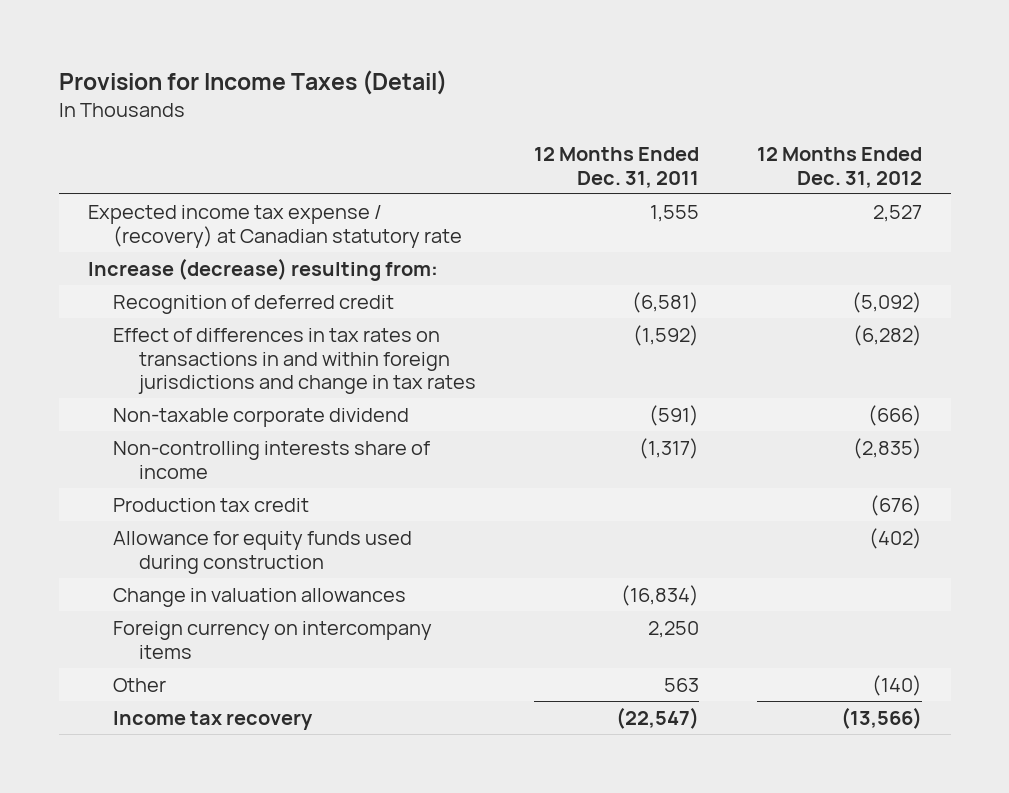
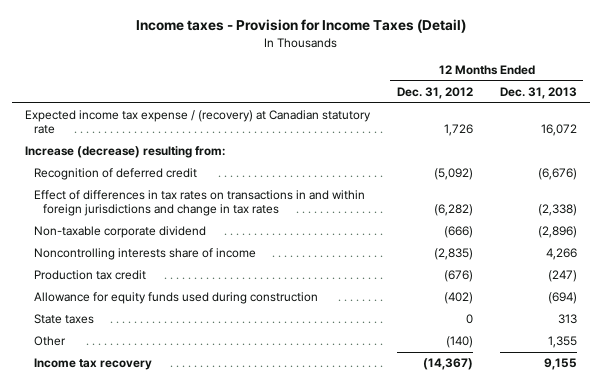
[58,70,447,96] Provision for Income Taxes (Detail) -> [135,19,466,34] Income taxes - Provision for Income Taxes (Detail)
[533,147,699,188] 12 Months Ended Dec. 31, 2011 -> none
none -> [499,86,577,99] Dec. 31, 2013
[872,204,922,222] 2,527 -> [443,124,473,137] 1,726
[113,440,431,479] Non-controlling interests share of income -> [33,248,256,261] Noncontrolling interests share of income
[113,587,407,607] Change in valuation allowances -> none
[113,620,433,659] Foreign currency on intercompany items -> none
none -> [33,314,94,325] State taxes
[840,706,922,729] (13,566) -> [422,358,473,371] (14,367)

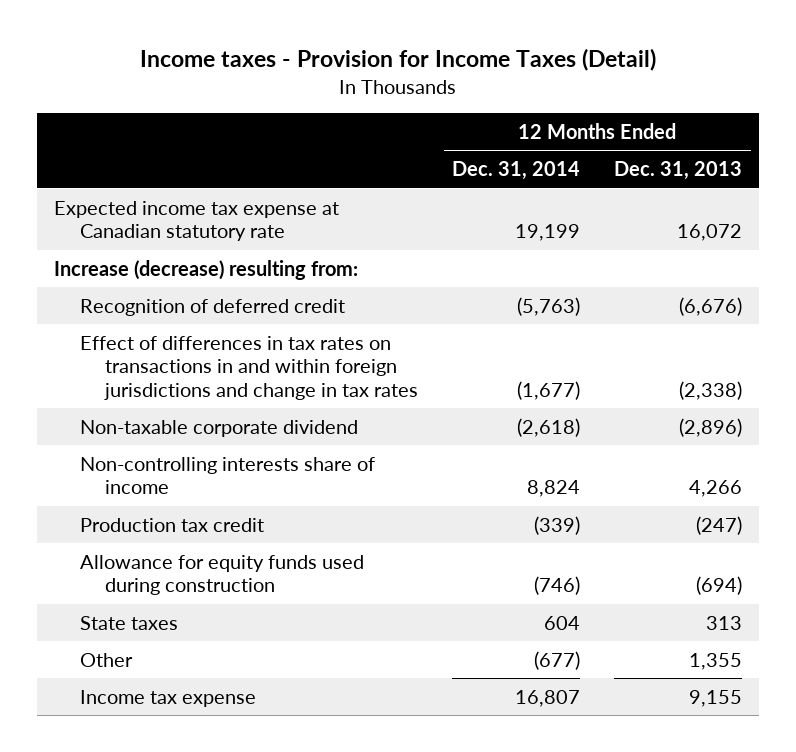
[396,86,473,99] Dec. 31, 2012 -> none
none -> [452,161,581,181] Dec. 31, 2014
[25,110,372,135] Expected income tax expense / (recovery) at Canadian statutory rate -> [53,200,339,242] Expected income tax expense at Canadian statutory rate
[33,248,256,261] Noncontrolling interests share of income -> [79,456,375,495] Non-controlling interests share of income
[33,358,152,371] Income tax recovery -> [79,689,256,707] Income tax expense

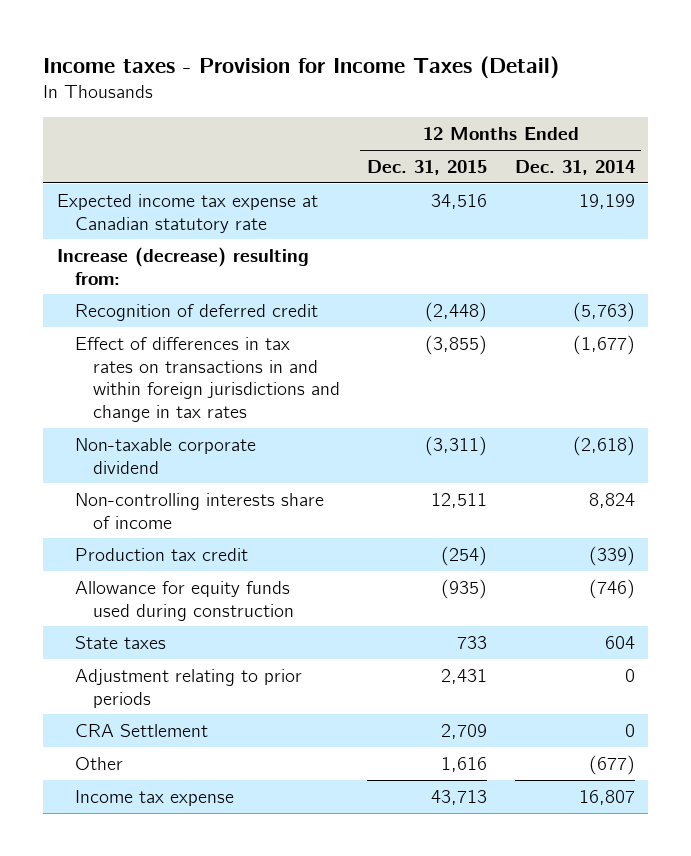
[614,161,743,181] Dec. 31, 2013 -> none
none -> [367,160,488,176] Dec. 31, 2015
none -> [74,668,302,708] Adjustment relating to prior periods
none -> [74,723,208,737] CRA Settlement

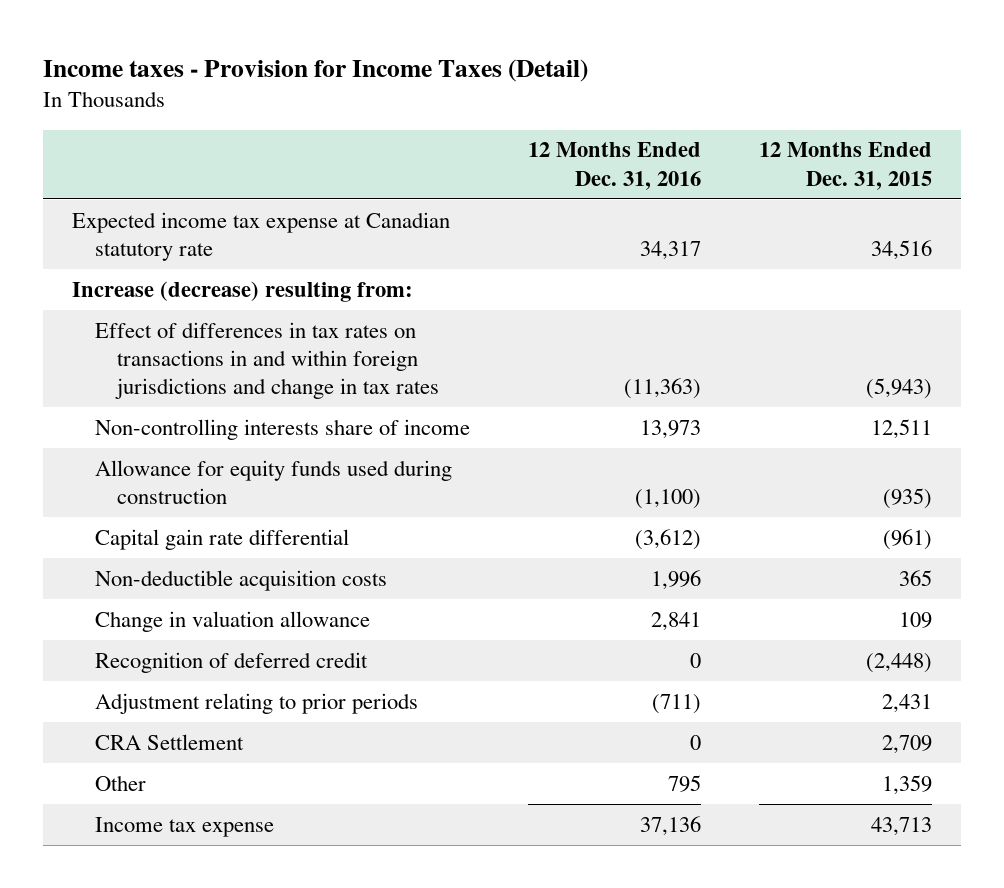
[514,160,635,176] Dec. 31, 2014 -> none
none -> [527,142,701,190] 12 Months Ended Dec. 31, 2016
[74,437,256,474] Non-taxable corporate dividend -> none
[425,334,488,355] (3,855) -> [865,378,932,400] (5,943)
[74,547,248,561] Production tax credit -> none
[74,635,166,649] State taxes -> none
none -> [94,528,349,550] Capital gain rate differential
none -> [94,569,387,591] Non-deductible acquisition costs
none -> [94,610,370,632] Change in valuation allowance
[74,303,318,321] Recognition of deferred credit -> [94,651,368,673] Recognition of deferred credit
[441,756,488,772] 1,616 -> [881,774,932,795] 1,359

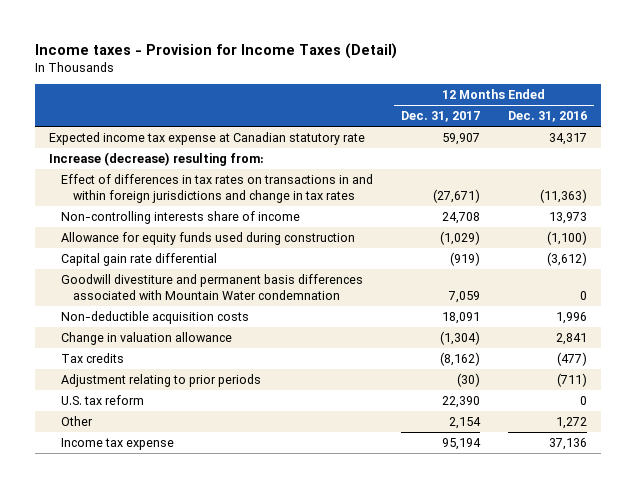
[758,142,932,190] 12 Months Ended Dec. 31, 2015 -> none
none -> [401,111,481,123] Dec. 31, 2017
none -> [61,273,364,301] Goodwill divestiture and permanent basis differences associated with Mountain Water condemnation
[94,651,368,673] Recognition of deferred credit -> [61,352,125,363] Tax credits
[689,652,701,668] 0 -> [557,351,588,366] (477)
[94,733,244,750] CRA Settlement -> none
none -> [61,394,145,405] U.S. tax reform
[667,774,701,792] 795 -> [556,416,588,429] 1,272

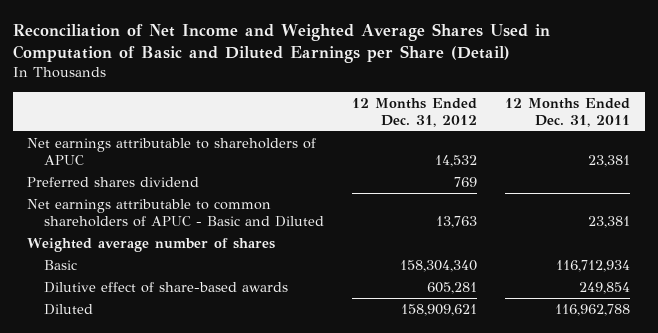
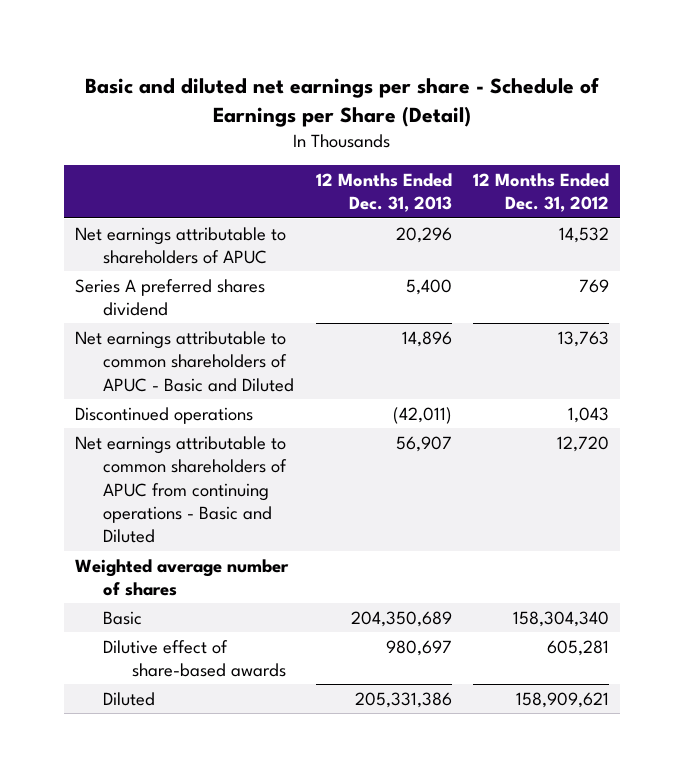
[13,22,551,64] Reconciliation of Net Income and Weighted Average Shares Used in Computation of Basic and Diluted Earnings per Share (Detail) -> [84,76,599,127] Basic and diluted net earnings per share - Schedule of Earnings per Share (Detail)
[505,97,631,127] 12 Months Ended Dec. 31, 2011 -> none
none -> [315,172,452,213] 12 Months Ended Dec. 31, 2013
[27,176,200,187] Preferred shares dividend -> [74,278,265,317] Series A preferred shares dividend
none -> [74,406,253,424] Discontinued operations
none -> [74,435,288,544] Net earnings attributable to common shareholders of APUC from continuing operations - Basic and Diluted

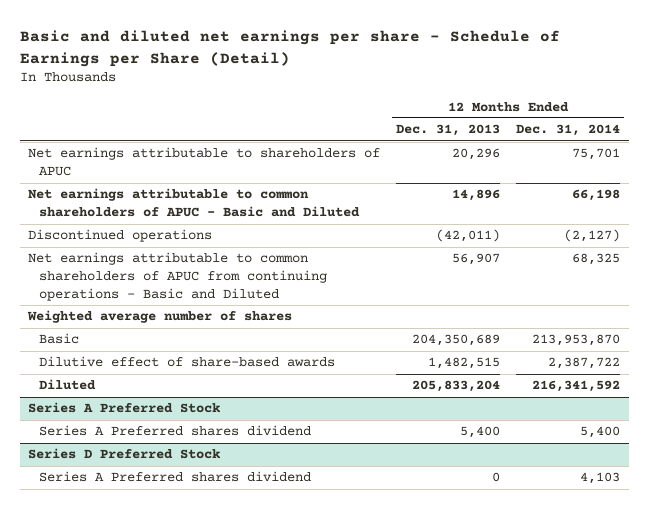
[472,172,609,213] 12 Months Ended Dec. 31, 2012 -> none
none -> [516,124,621,137] Dec. 31, 2014
[74,278,265,317] Series A preferred shares dividend -> none
[385,639,452,656] 980,697 -> [428,357,501,370] 1,482,515
[354,691,452,708] 205,331,386 -> [412,380,501,393] 205,833,204
none -> [27,402,220,414] Series A Preferred Stock
none -> [39,425,312,437] Series A Preferred shares dividend
none -> [27,448,220,460] Series D Preferred Stock
none -> [39,471,312,483] Series A Preferred shares dividend

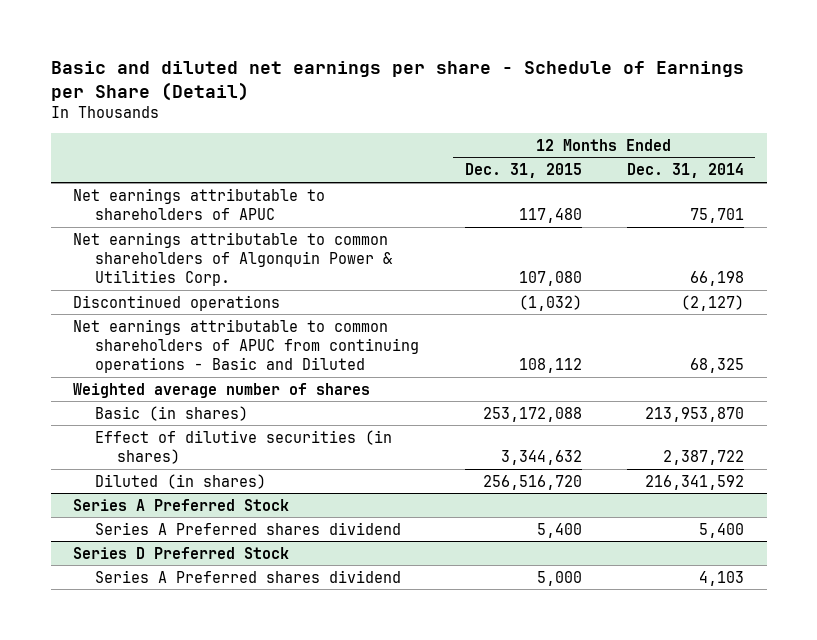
[396,124,501,137] Dec. 31, 2013 -> none
none -> [464,163,582,179] Dec. 31, 2015
[27,188,361,218] Net earnings attributable to common shareholders of APUC - Basic and Diluted -> [73,231,394,287] Net earnings attributable to common shareholders of Algonquin Power & Utilities Corp.
[39,333,80,345] Basic -> [95,405,249,421] Basic (in shares)
[39,356,336,368] Dilutive effect of share-based awards -> [95,429,393,464] Effect of dilutive securities (in shares)
[39,379,97,391] Diluted -> [95,473,267,489] Diluted (in shares)

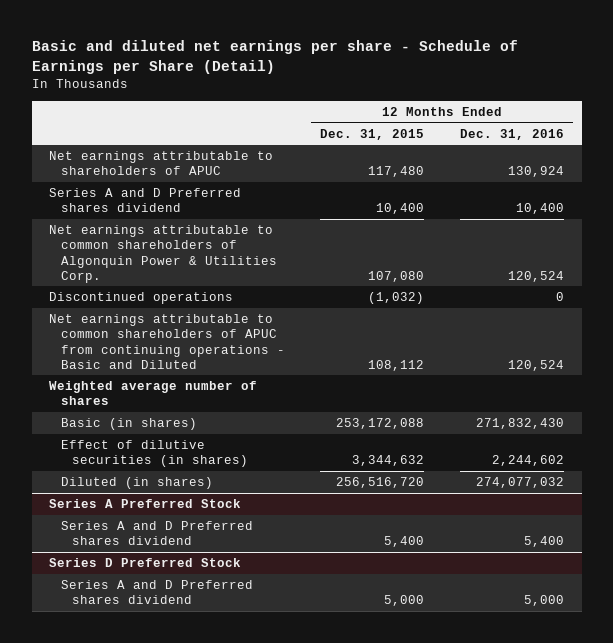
[626,163,744,179] Dec. 31, 2014 -> none
none -> [459,128,564,140] Dec. 31, 2016
none -> [49,188,242,213] Series A and D Preferred shares dividend
[95,521,402,535] Series A Preferred shares dividend -> [60,521,253,546] Series A and D Preferred shares dividend
[95,569,402,583] Series A Preferred shares dividend -> [60,580,253,605] Series A and D Preferred shares dividend

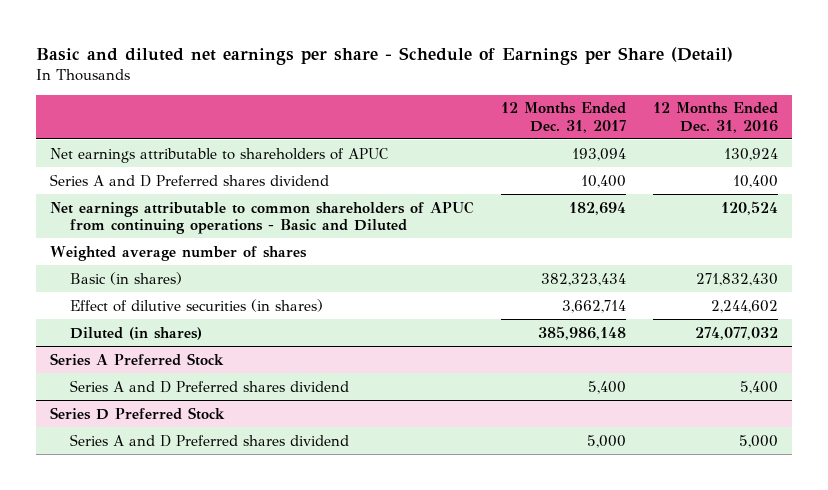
[320,128,425,140] Dec. 31, 2015 -> none
none -> [500,102,626,133] 12 Months Ended Dec. 31, 2017
[49,225,277,283] Net earnings attributable to common shareholders of Algonquin Power & Utilities Corp. -> none
[49,292,234,305] Discontinued operations -> none

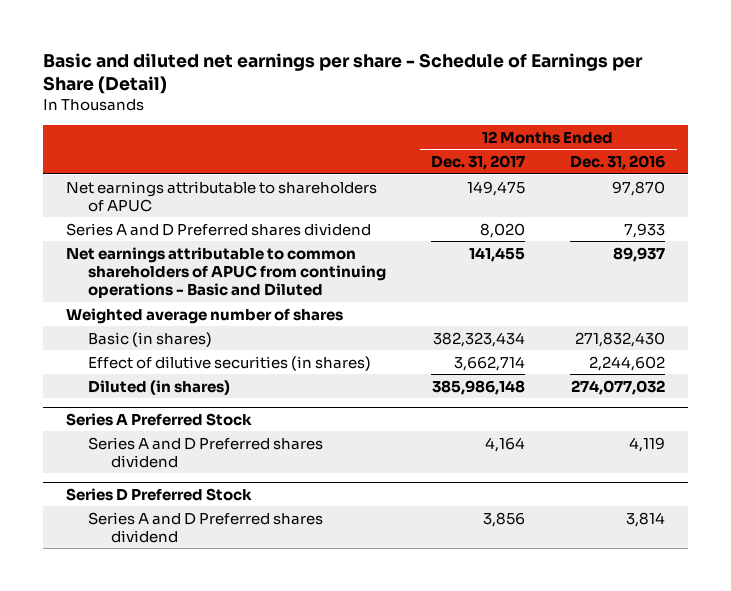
[571,147,626,161] 193,094 -> [467,180,526,196] 149,475
[724,147,779,161] 130,924 -> [612,180,666,196] 97,870
[580,174,626,188] 10,400 -> [480,222,526,238] 8,020
[733,174,779,188] 10,400 -> [624,222,666,238] 7,933
[568,201,626,215] 182,694 -> [469,246,526,262] 141,455
[721,200,779,215] 120,524 -> [613,246,666,262] 89,937
[587,380,626,394] 5,400 -> [485,436,526,452] 4,164
[740,380,779,394] 5,400 -> [629,436,666,452] 4,119
[586,434,626,448] 5,000 -> [483,511,526,527] 3,856
[739,434,779,448] 5,000 -> [626,511,666,527] 3,814

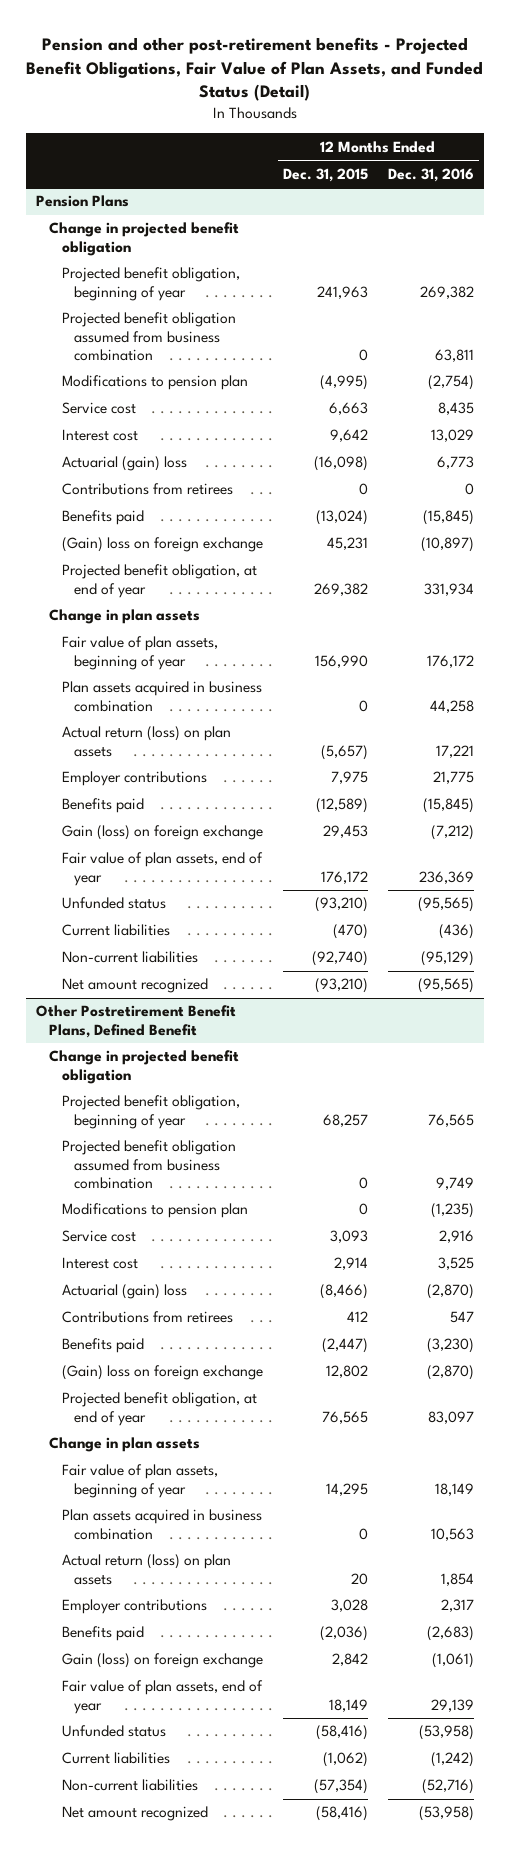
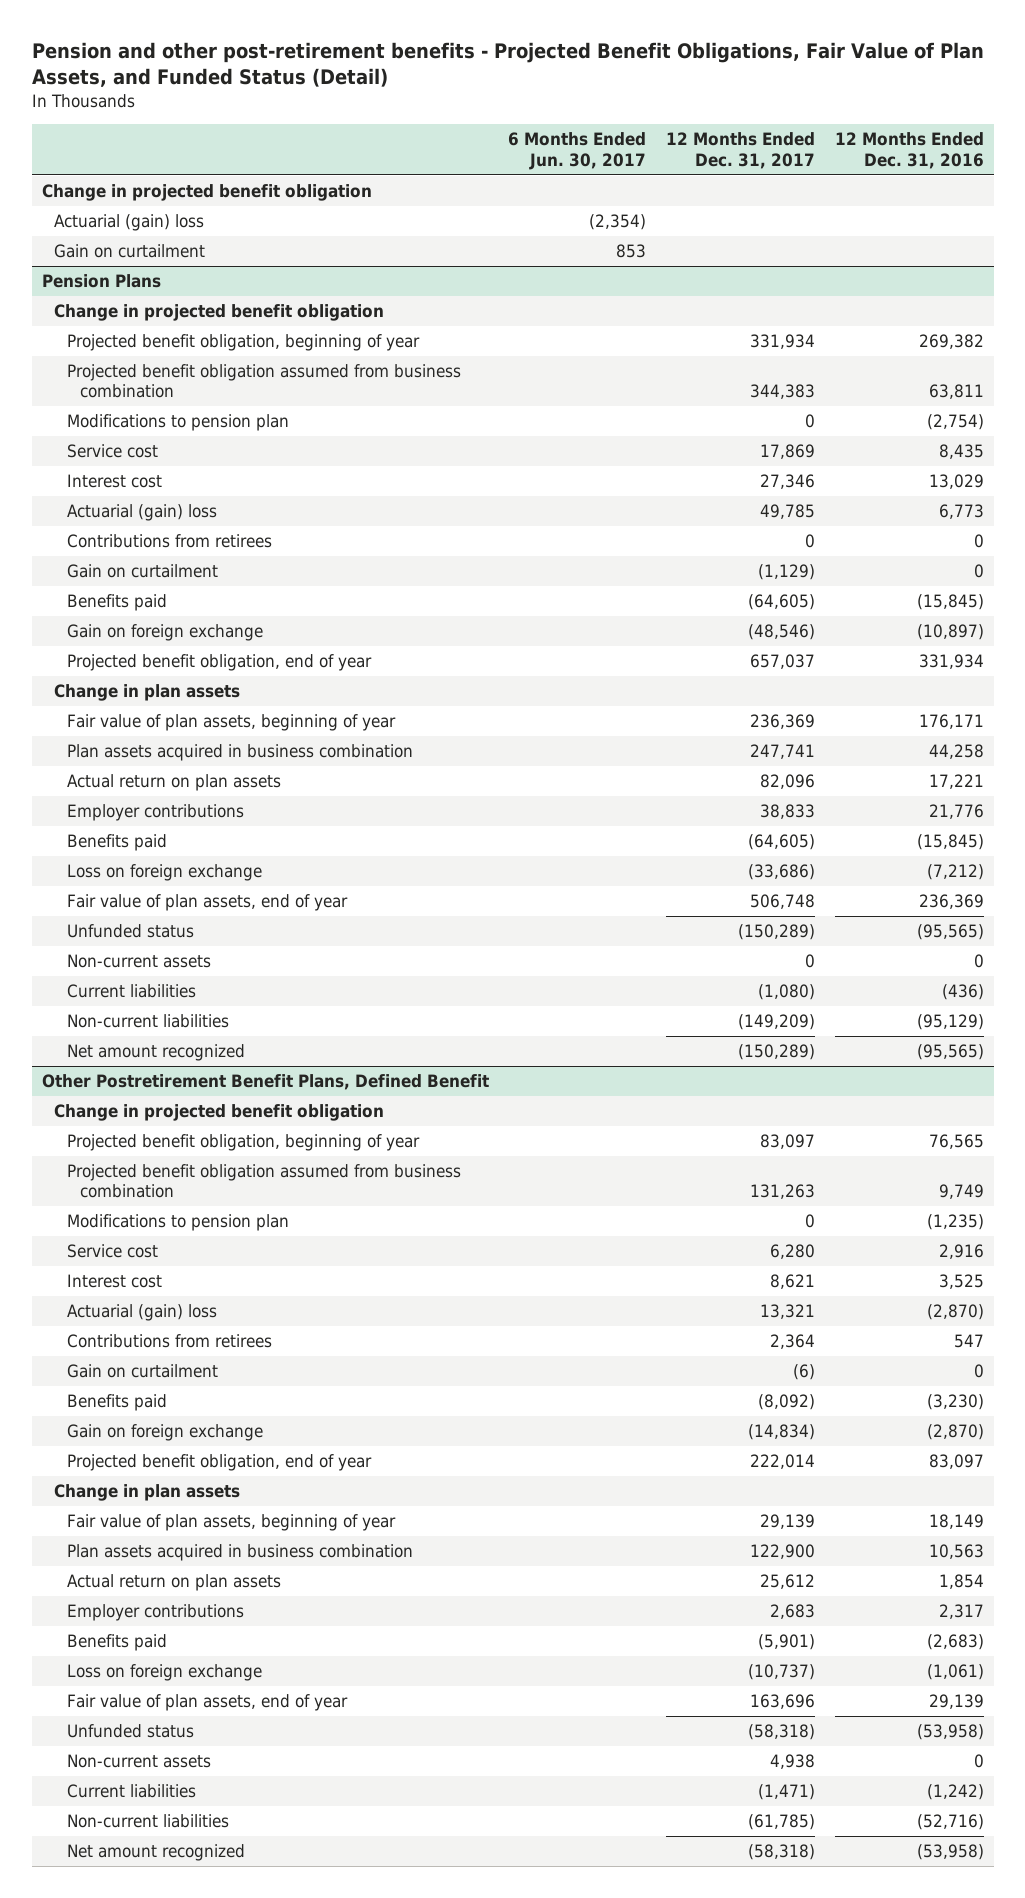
[282,167,368,182] Dec. 31, 2015 -> none
none -> [508,132,647,170] 6 Months Ended Jun. 30, 2017
none -> [666,132,816,169] 12 Months Ended Dec. 31, 2017
none -> [41,184,372,202] Change in projected benefit obligation
none -> [54,214,205,232] Actuarial (gain) loss
none -> [54,244,206,259] Gain on curtailment
none -> [67,564,219,579] Gain on curtailment
[61,537,263,553] (Gain) loss on foreign exchange -> [67,624,264,642] Gain on foreign exchange
[61,564,257,598] Projected benefit obligation, at end of year -> [67,654,373,672] Projected benefit obligation, end of year
[426,654,474,668] 176,172 -> [918,714,984,730] 176,171
[61,726,231,757] Actual return (loss) on plan assets -> [67,774,282,792] Actual return on plan assets
[432,771,474,785] 21,775 -> [928,804,984,820] 21,776
[61,825,263,841] Gain (loss) on foreign exchange -> [67,864,263,882] Loss on foreign exchange
none -> [67,954,212,969] Non-current assets
none -> [67,1364,219,1379] Gain on curtailment
[61,1365,263,1381] (Gain) loss on foreign exchange -> [67,1424,264,1442] Gain on foreign exchange
[61,1392,257,1426] Projected benefit obligation, at end of year -> [67,1454,373,1472] Projected benefit obligation, end of year
[61,1554,231,1585] Actual return (loss) on plan assets -> [67,1574,282,1592] Actual return on plan assets
[61,1653,263,1669] Gain (loss) on foreign exchange -> [67,1664,263,1682] Loss on foreign exchange
none -> [67,1754,212,1769] Non-current assets

